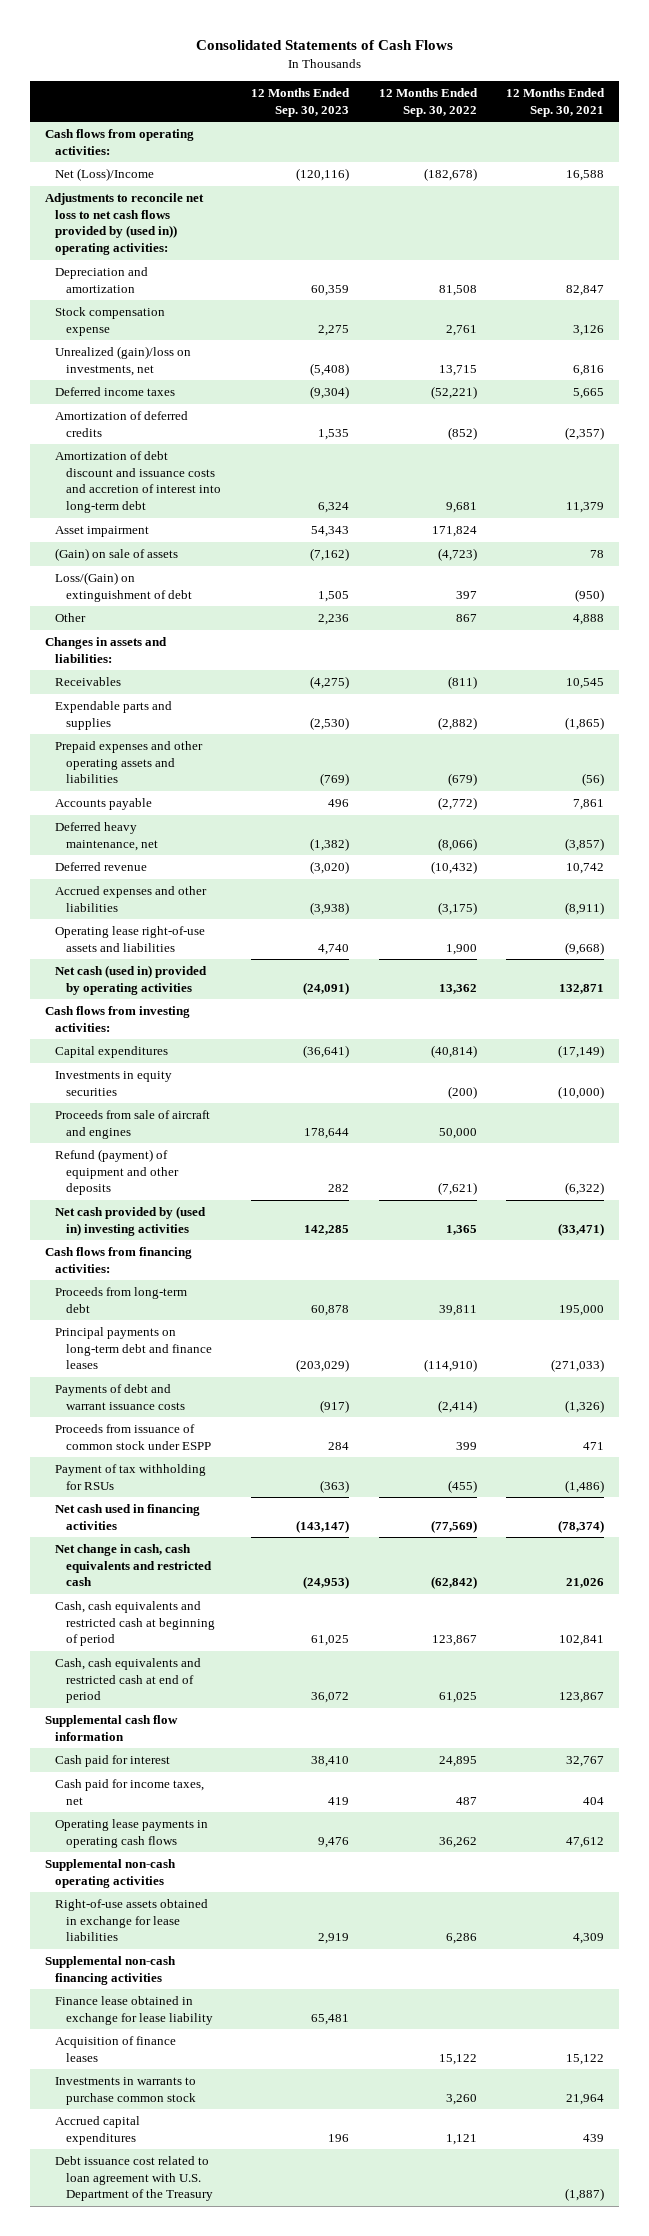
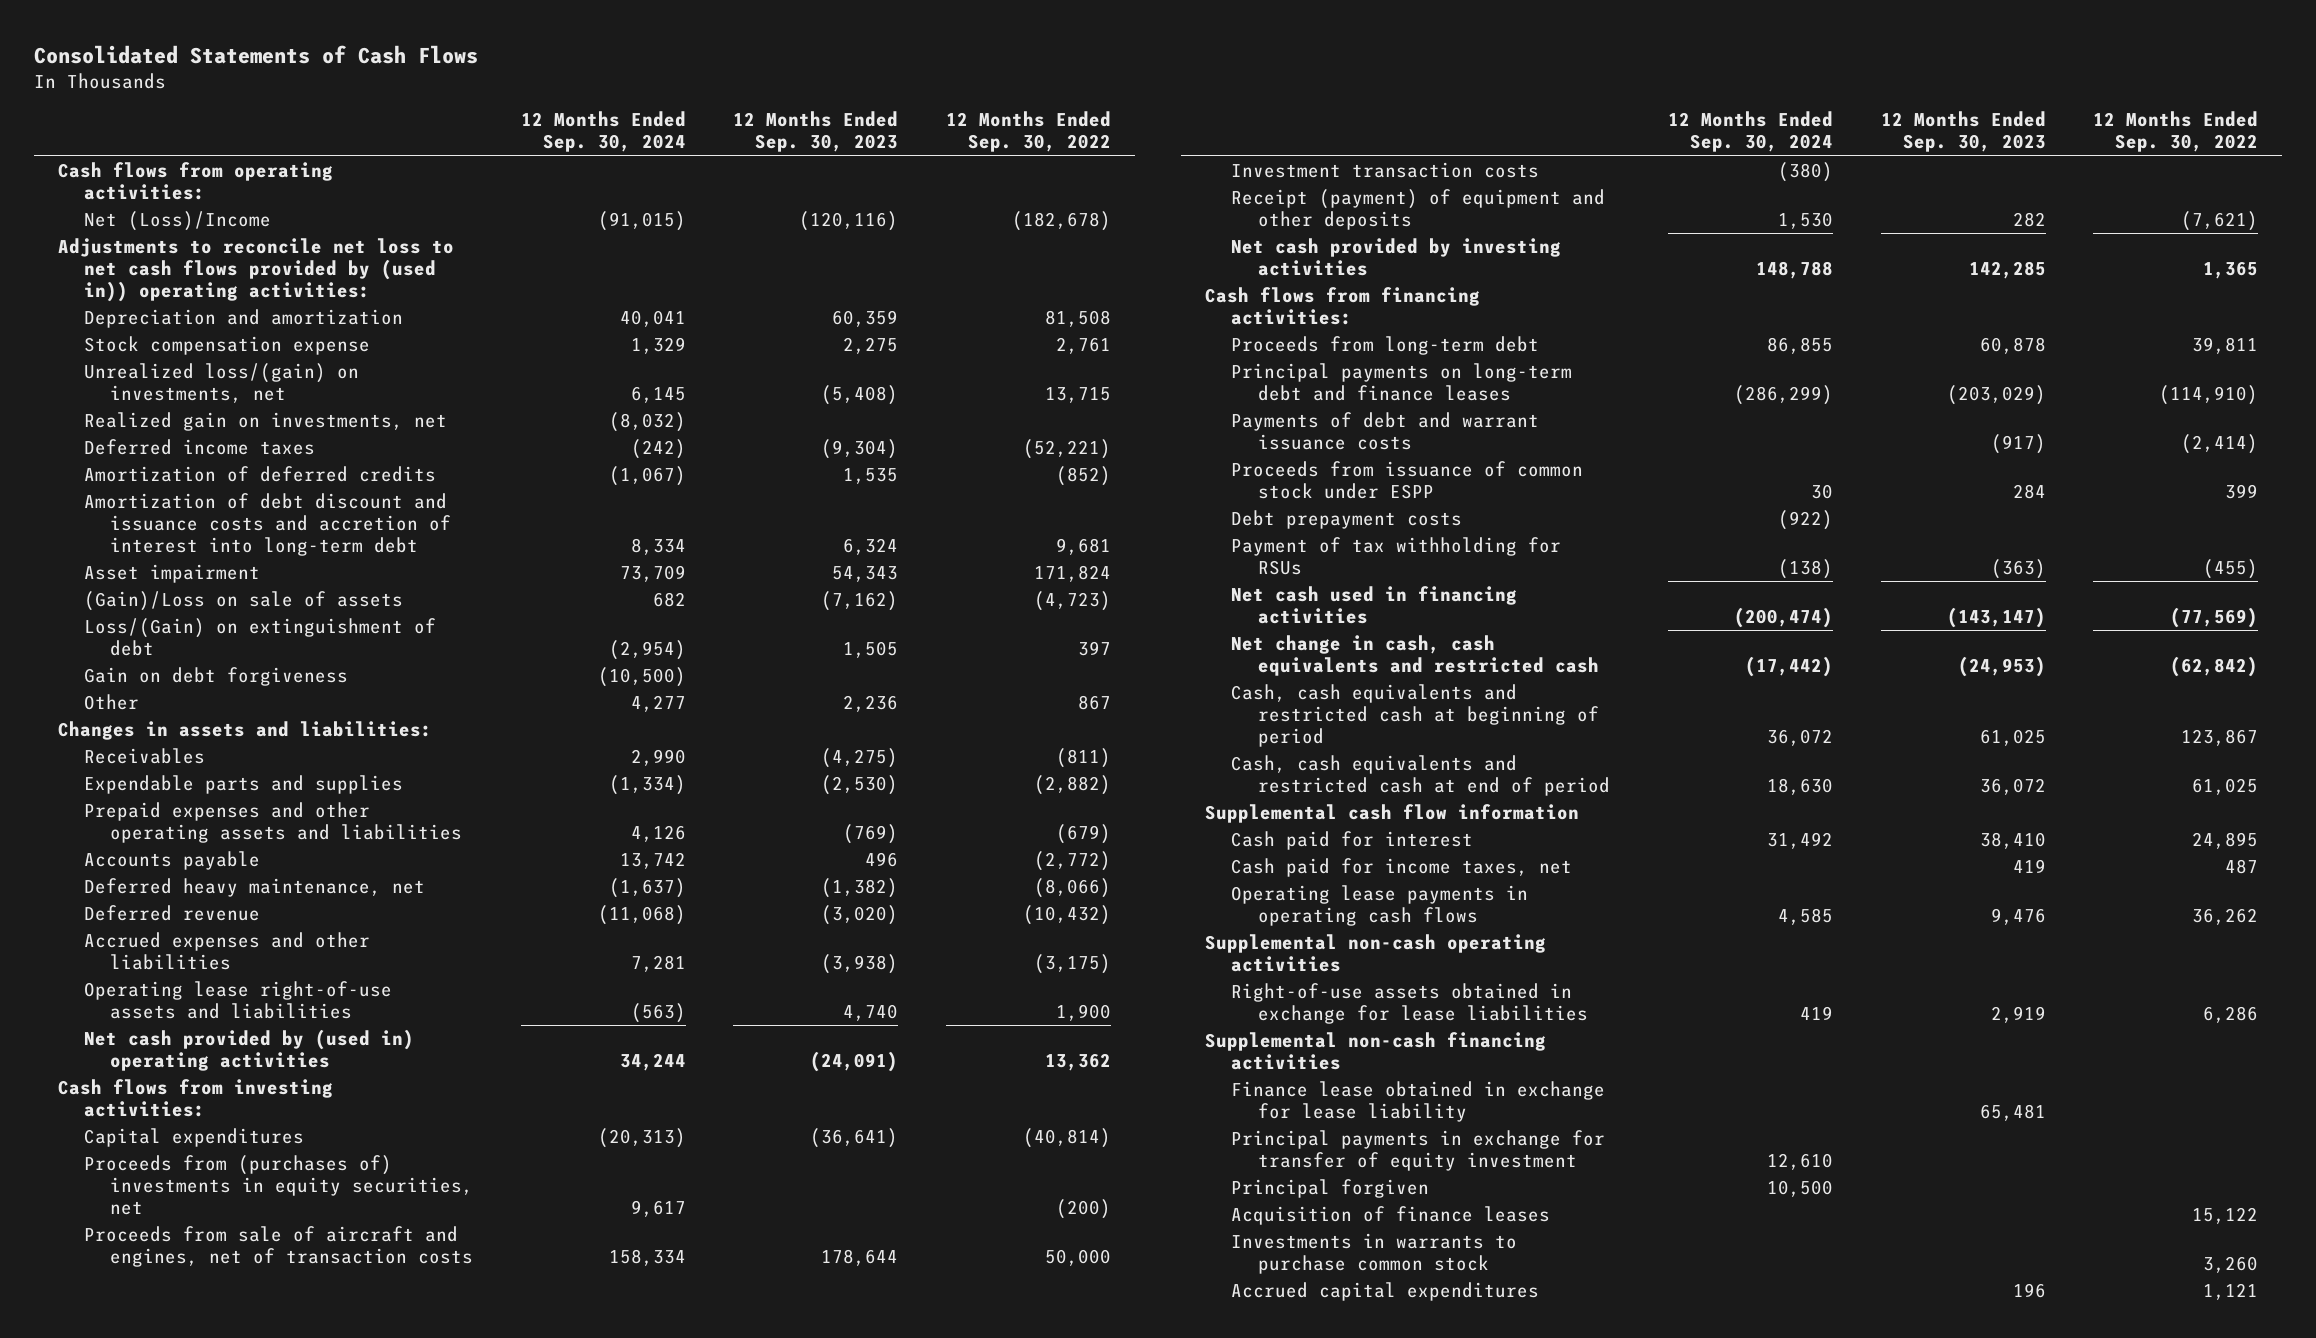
[506,88,606,117] 12 Months Ended Sep. 30, 2021 -> none
none -> [520,111,686,153] 12 Months Ended Sep. 30, 2024
[55,346,192,376] Unrealized (gain)/loss on investments, net -> [84,363,360,404] Unrealized loss/(gain) on investments, net
none -> [84,412,448,432] Realized gain on investments, net
[55,548,179,562] (Gain) on sale of assets -> [84,591,404,612] (Gain)/Loss on sale of assets
none -> [84,667,349,687] Gain on debt forgiveness
[55,965,208,995] Net cash (used in) provided by operating activities -> [84,1029,415,1072] Net cash provided by (used in) operating activities
[55,1071,173,1096] Investments in equity securities -> none
none -> [84,1155,474,1215] Proceeds from (purchases of) investments in equity securities, net
[55,1110,211,1139] Proceeds from sale of aircraft and engines -> [84,1226,474,1268] Proceeds from sale of aircraft and engines, net of transaction costs
none -> [1231,162,1540,179] Investment transaction costs
[55,1149,179,1196] Refund (payment) of equipment and other deposits -> [1231,189,1606,231] Receipt (payment) of equipment and other deposits
[55,1206,207,1236] Net cash provided by (used in) investing activities -> [1231,238,1562,277] Net cash provided by investing activities
none -> [1231,510,1463,530] Debt prepayment costs
none -> [1231,1130,1606,1172] Principal payments in exchange for transfer of equity investment
none -> [1231,1179,1430,1199] Principal forgiven
[55,2156,213,2202] Debt issuance cost related to loan agreement with U.S. Department of the Treasury -> none

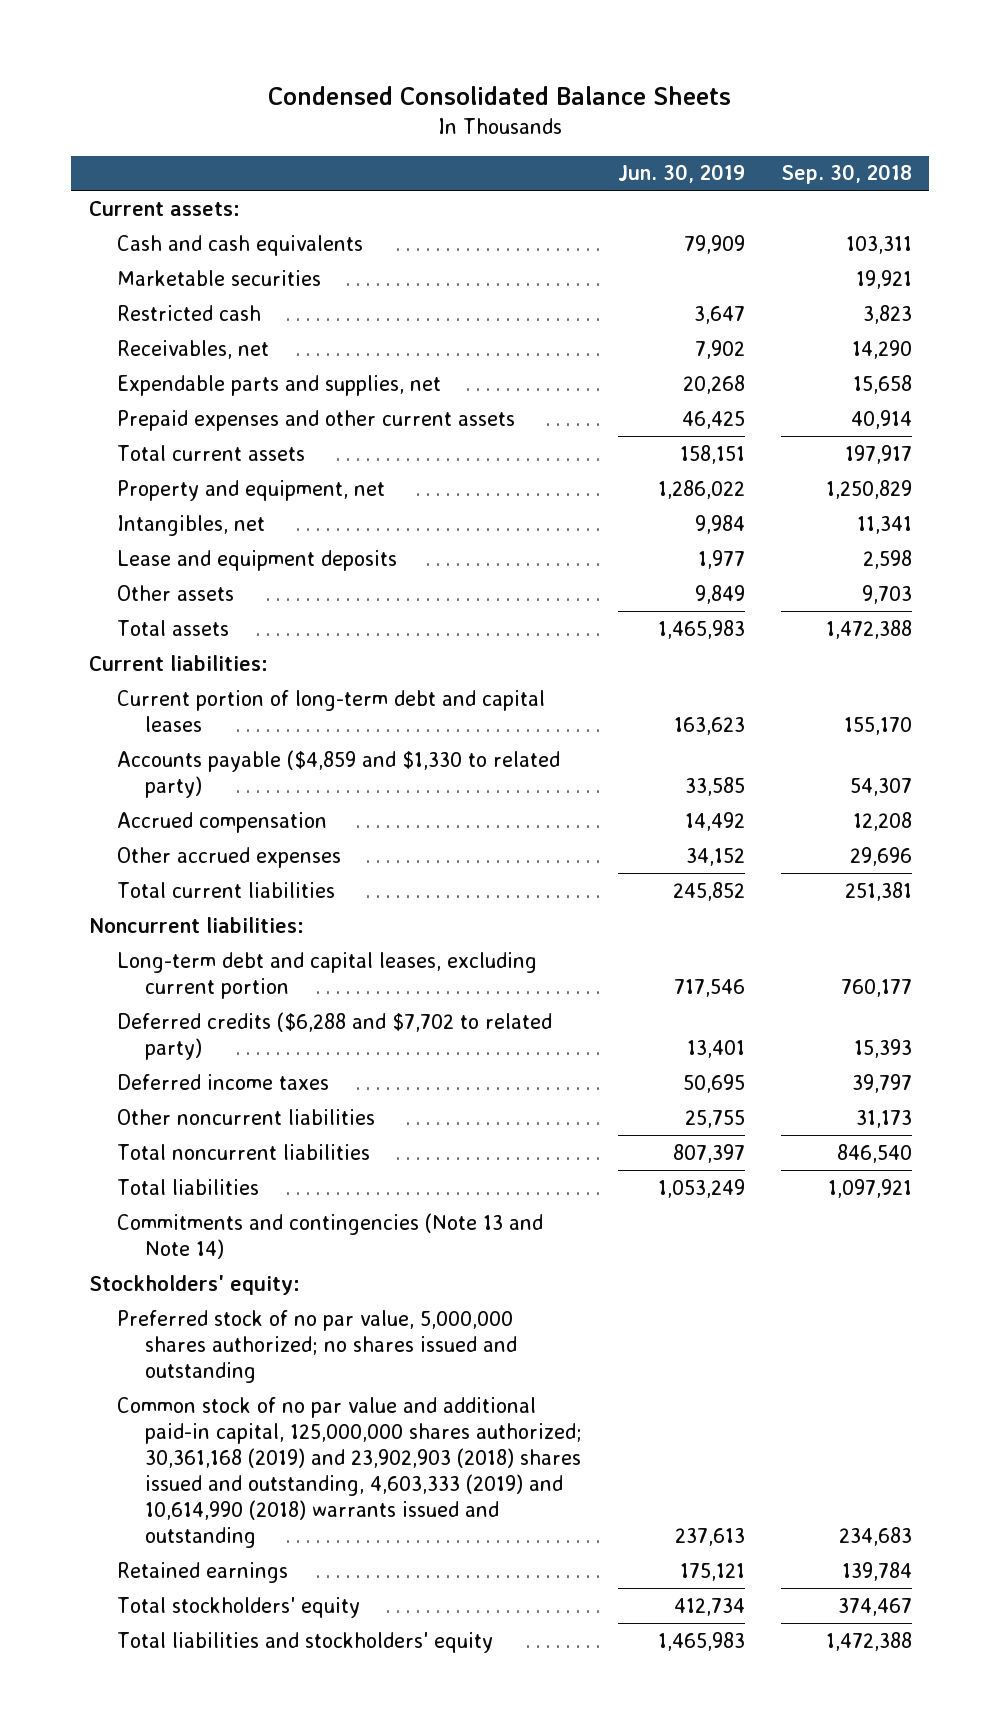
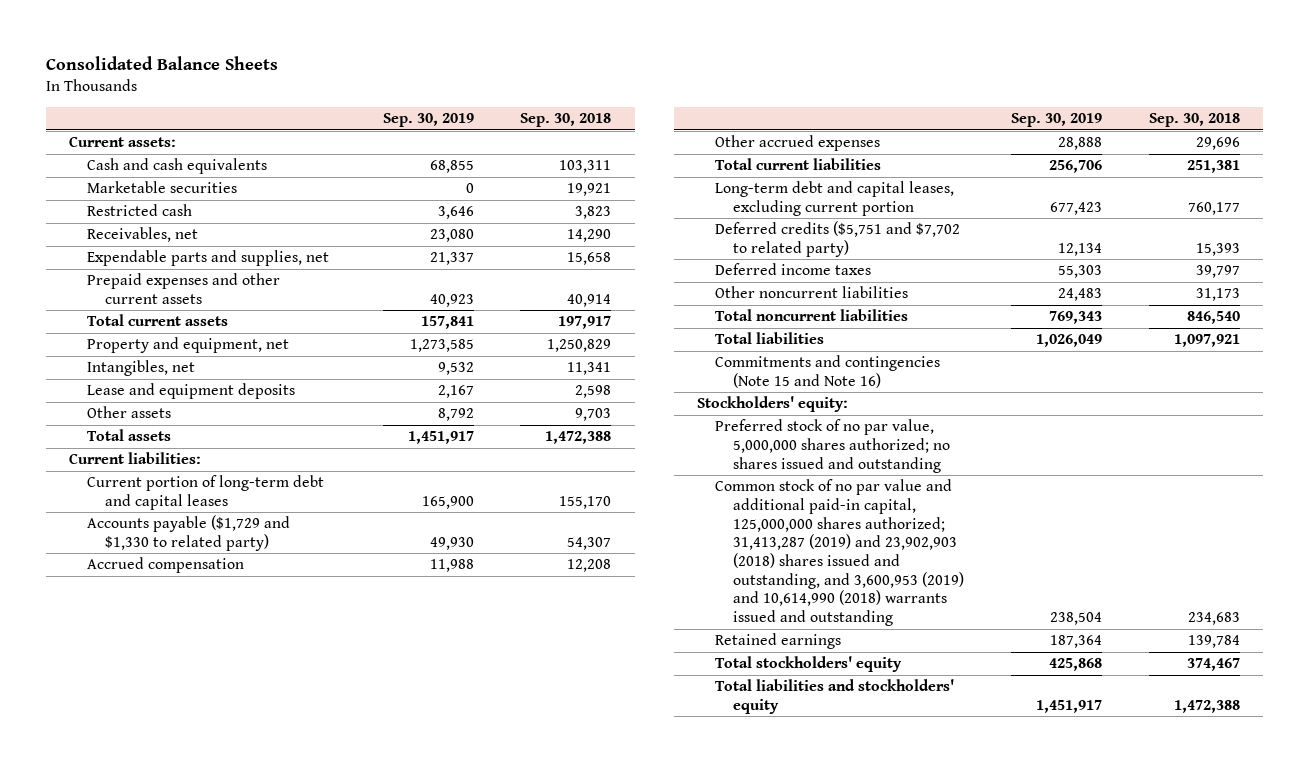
[268,85,732,105] Condensed Consolidated Balance Sheets -> [45,56,278,71] Consolidated Balance Sheets
[617,164,745,184] Jun. 30, 2019 -> none
none -> [382,113,474,128] Sep. 30, 2019
[117,749,561,798] Accounts payable ($4,859 and $1,330 to related party) -> [87,515,291,551] Accounts payable ($1,729 and $1,330 to related party)
[89,916,305,933] Noncurrent liabilities: -> none
[117,1011,553,1060] Deferred credits ($6,288 and $7,702 to related party) -> [715,221,961,257] Deferred credits ($5,751 and $7,702 to related party)
[117,1212,544,1259] Commitments and contingencies (Note 13 and Note 14) -> [715,355,941,388] Commitments and contingencies (Note 15 and Note 16)
[117,1396,583,1548] Common stock of no par value and additional paid-in capital, 125,000,000 shares authorized; 30,361,168 (2019) and 23,902,903 (2018) shares issued and outstanding, 4,603,333 (2019) and 10,614,990 (2018) warrants issued and outstanding -> [715,479,965,627] Common stock of no par value and additional paid-in capital, 125,000,000 shares authorized; 31,413,287 (2019) and 23,902,903 (2018) shares issued and outstanding, and 3,600,953 (2019) and 10,614,990 (2018) warrants issued and outstanding

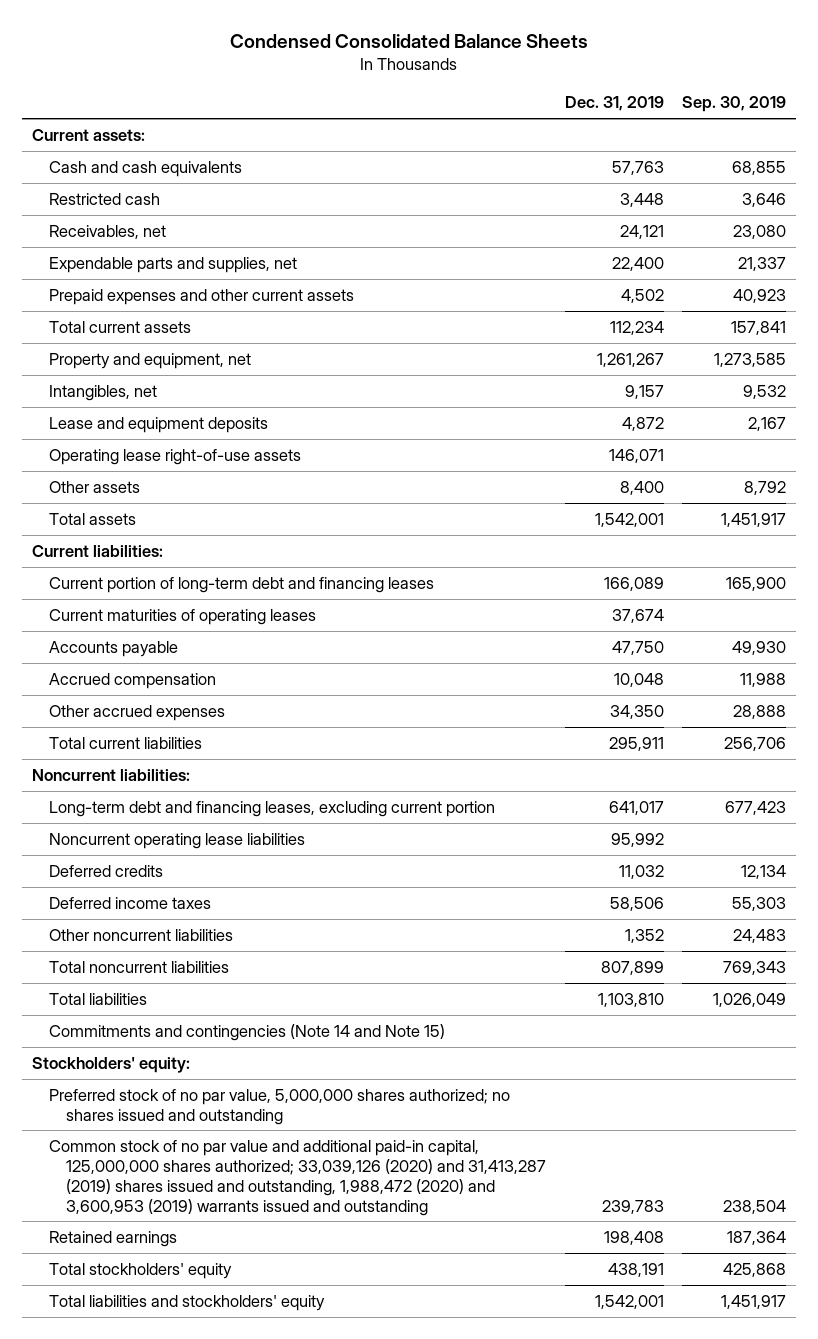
[45,56,278,71] Consolidated Balance Sheets -> [229,33,588,48] Condensed Consolidated Balance Sheets
[520,113,612,128] Sep. 30, 2018 -> none
none -> [564,96,664,112] Dec. 31, 2019
[87,181,238,194] Marketable securities -> none
none -> [48,448,301,465] Operating lease right-of-use assets
[87,475,325,510] Current portion of long-term debt and capital leases -> [48,576,434,593] Current portion of long-term debt and financing leases
none -> [48,608,316,625] Current maturities of operating leases
[87,515,291,551] Accounts payable ($1,729 and $1,330 to related party) -> [48,640,178,657] Accounts payable
none -> [31,768,190,781] Noncurrent liabilities:
[715,181,955,216] Long-term debt and capital leases, excluding current portion -> [48,800,495,817] Long-term debt and financing leases, excluding current portion
none -> [48,832,305,849] Noncurrent operating lease liabilities
[715,221,961,257] Deferred credits ($5,751 and $7,702 to related party) -> [48,864,163,877] Deferred credits
[715,355,941,388] Commitments and contingencies (Note 15 and Note 16) -> [48,1023,445,1041] Commitments and contingencies (Note 14 and Note 15)
[715,479,965,627] Common stock of no par value and additional paid-in capital, 125,000,000 shares authorized; 31,413,287 (2019) and 23,902,903 (2018) shares issued and outstanding, and 3,600,953 (2019) and 10,614,990 (2018) warrants issued and outstanding -> [48,1139,547,1216] Common stock of no par value and additional paid-in capital, 125,000,000 shares authorized; 33,039,126 (2020) and 31,413,287 (2019) shares issued and outstanding, 1,988,472 (2020) and 3,600,953 (2019) warrants issued and outstanding

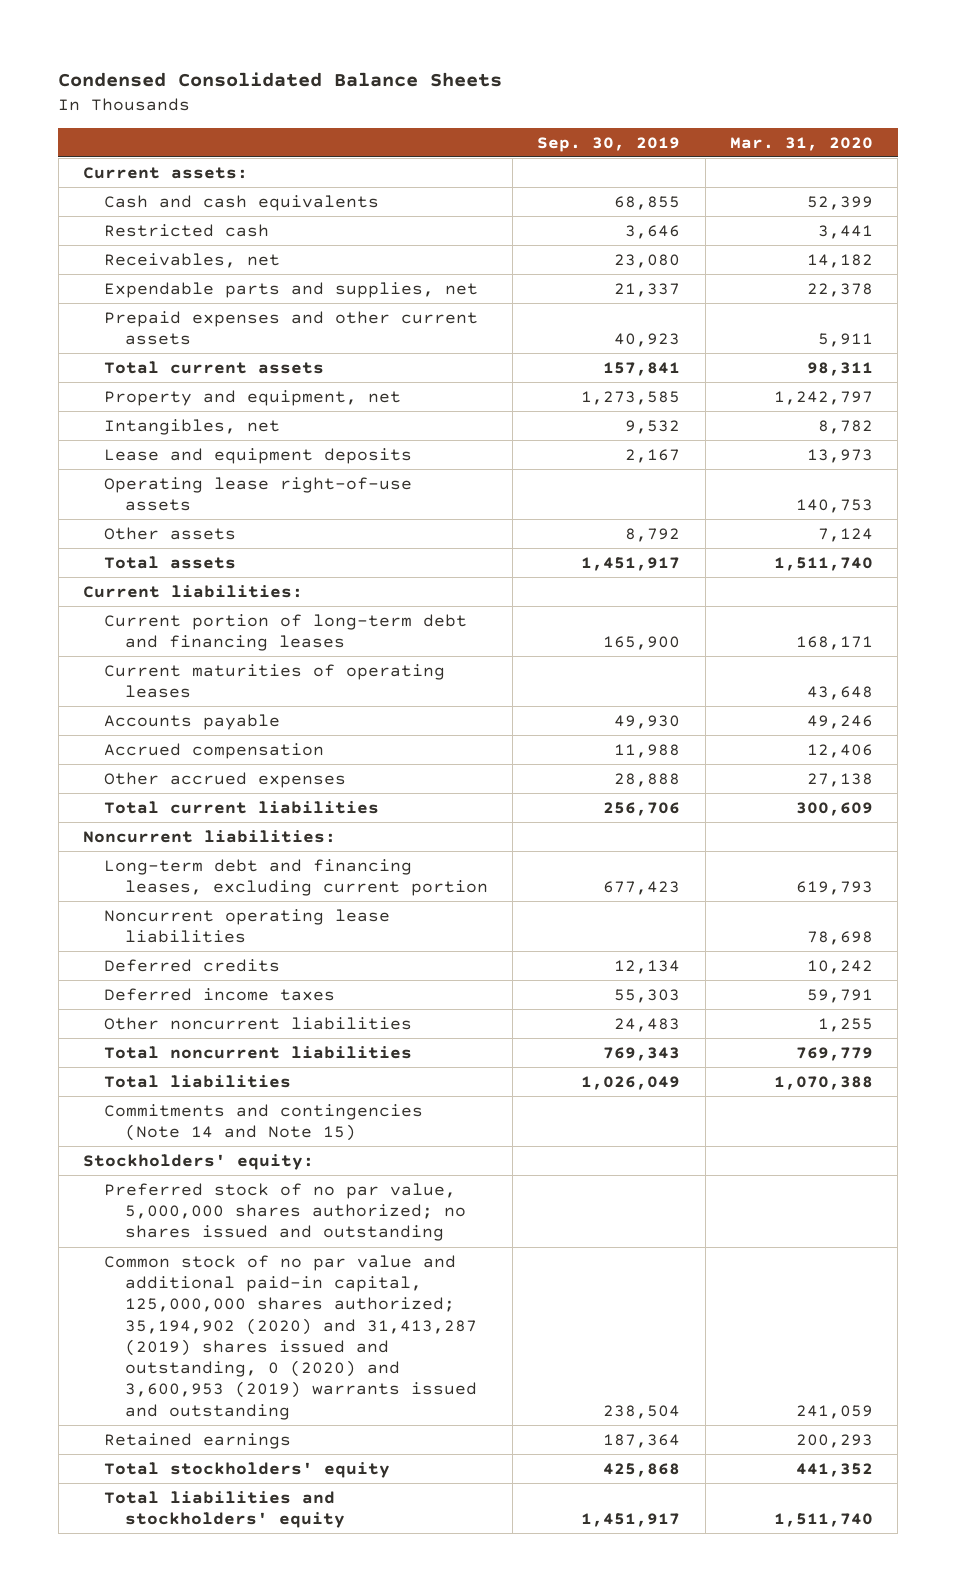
[564,96,664,112] Dec. 31, 2019 -> none
none -> [729,136,873,151] Mar. 31, 2020
[48,1139,547,1216] Common stock of no par value and additional paid-in capital, 125,000,000 shares authorized; 33,039,126 (2020) and 31,413,287 (2019) shares issued and outstanding, 1,988,472 (2020) and 3,600,953 (2019) warrants issued and outstanding -> [104,1254,478,1420] Common stock of no par value and additional paid-in capital, 125,000,000 shares authorized; 35,194,902 (2020) and 31,413,287 (2019) shares issued and outstanding, 0 (2020) and 3,600,953 (2019) warrants issued and outstanding

